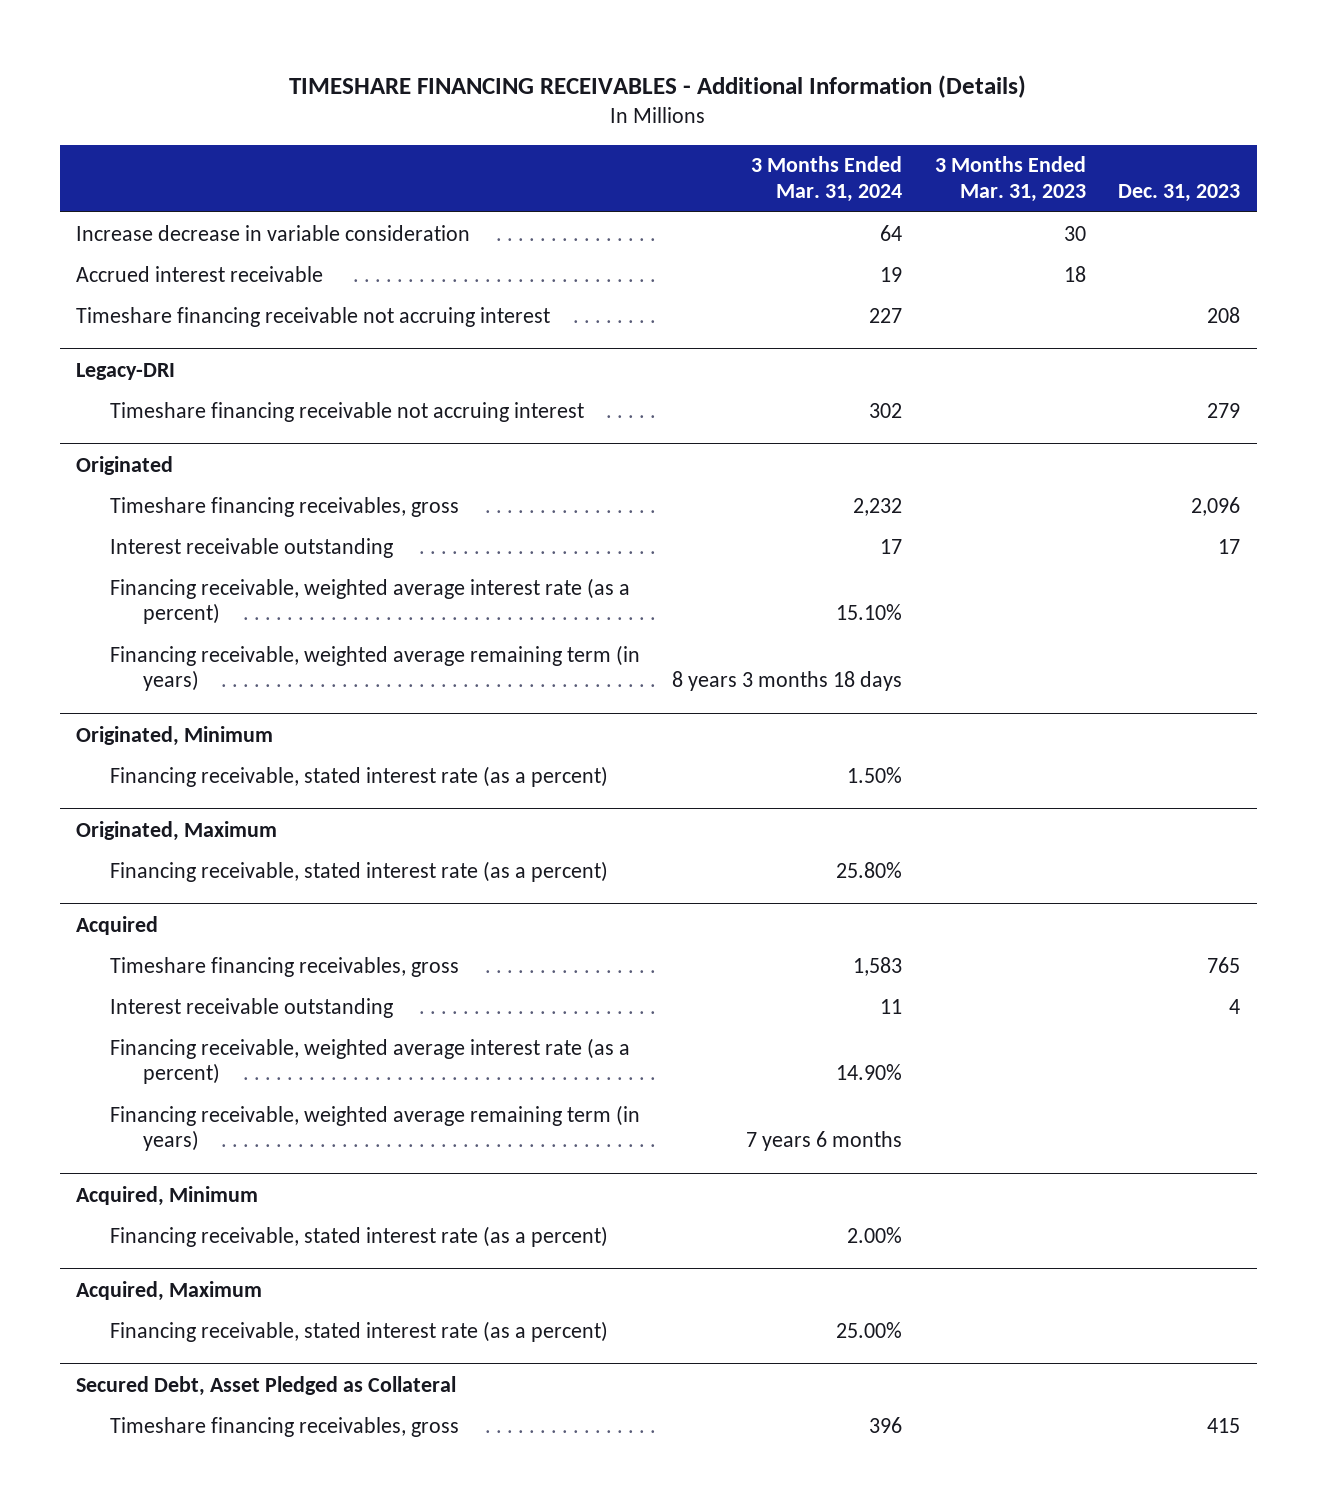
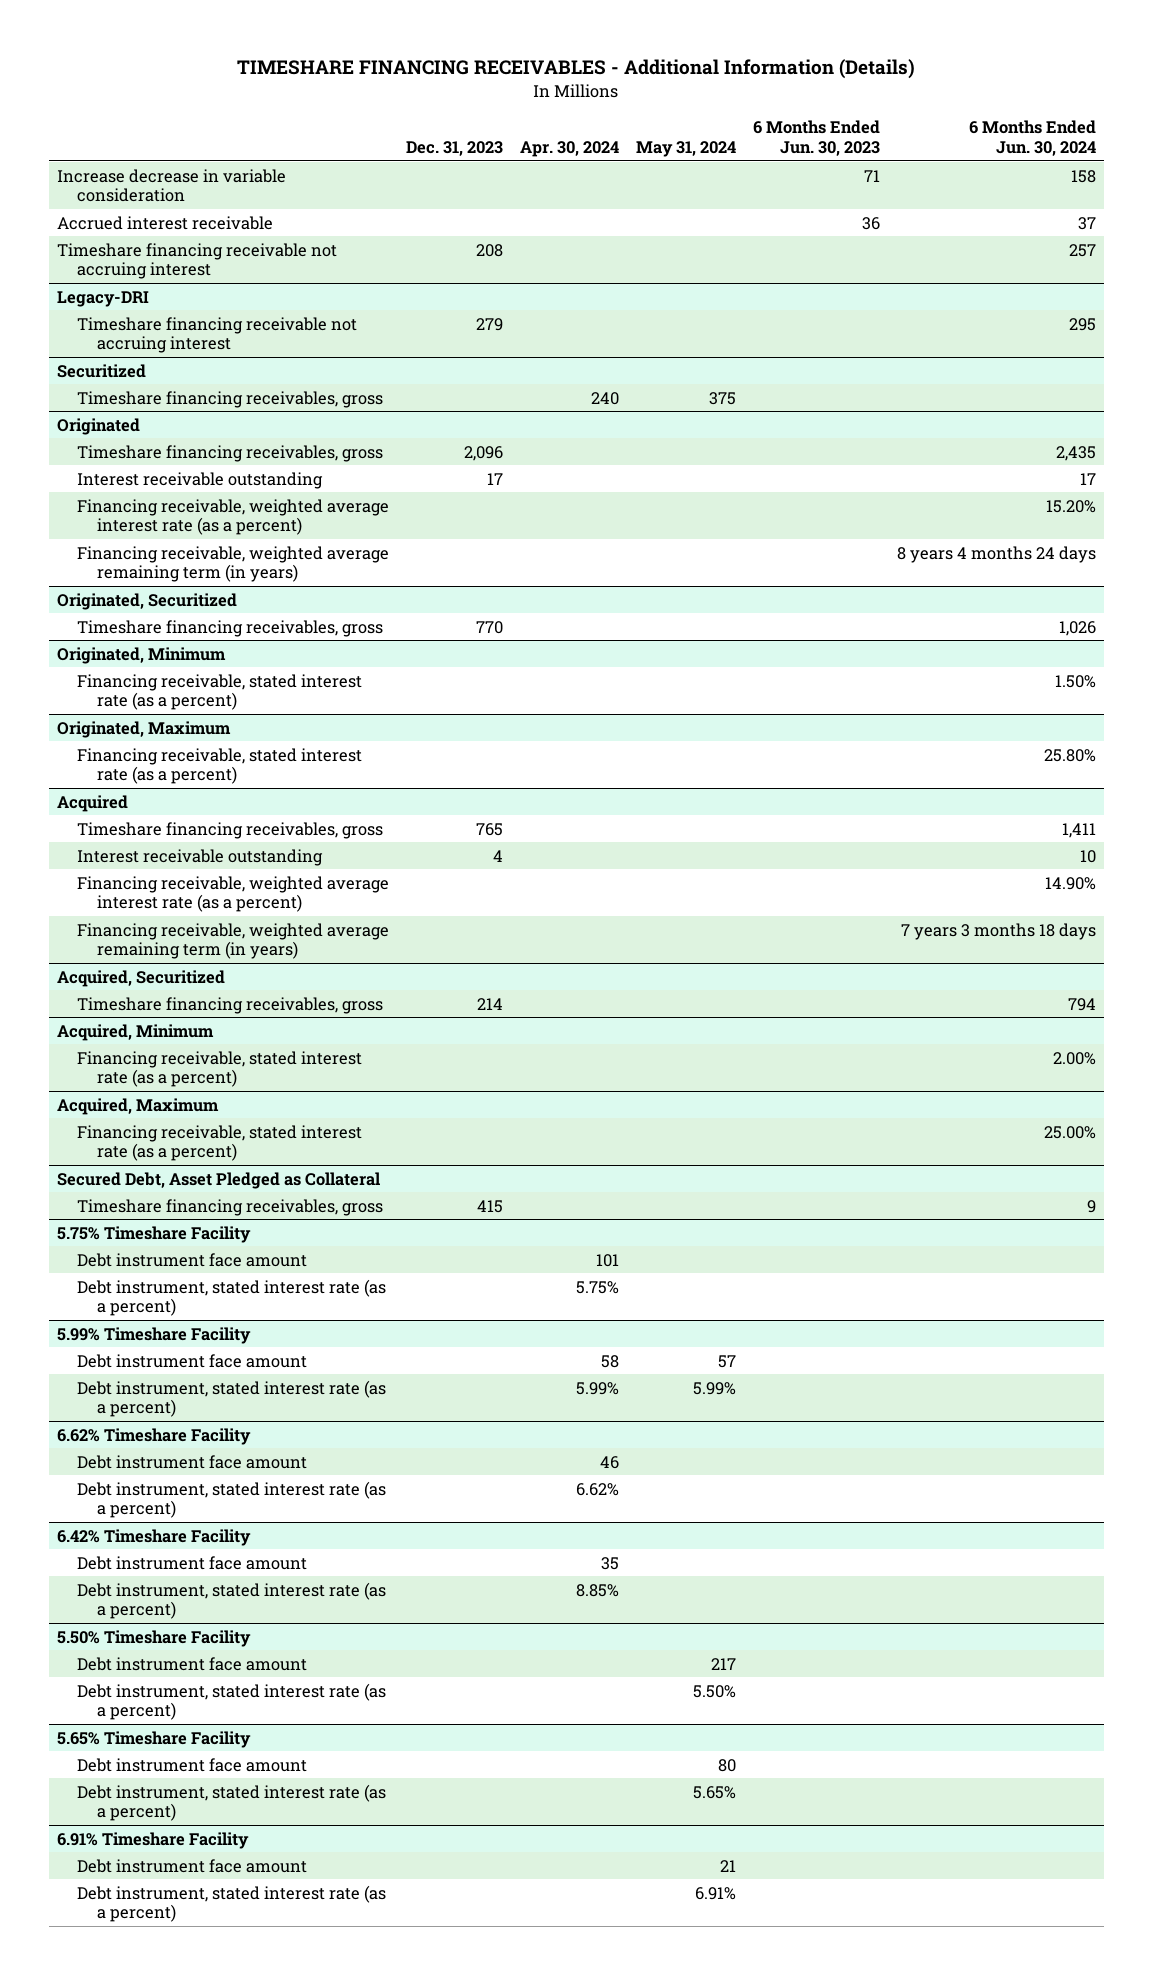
[751,156,903,203] 3 Months Ended Mar. 31, 2024 -> none
[934,156,1086,203] 3 Months Ended Mar. 31, 2023 -> none
none -> [519,141,619,158] Apr. 30, 2024
none -> [635,141,736,158] May 31, 2024
none -> [752,120,880,157] 6 Months Ended Jun. 30, 2023
none -> [968,120,1096,157] 6 Months Ended Jun. 30, 2024
none -> [57,363,147,378] Securitized
none -> [77,390,384,408] Timeshare financing receivables, gross
none -> [57,592,238,610] Originated, Securitized
none -> [77,619,384,637] Timeshare financing receivables, gross
none -> [57,969,226,987] Acquired, Securitized
none -> [77,996,384,1014] Timeshare financing receivables, gross
none -> [57,1225,252,1243] 5.75% Timeshare Facility
none -> [77,1252,308,1267] Debt instrument face amount
none -> [77,1278,387,1317] Debt instrument, stated interest rate (as a percent)
none -> [57,1326,252,1344] 5.99% Timeshare Facility
none -> [77,1353,308,1368] Debt instrument face amount
none -> [77,1379,387,1418] Debt instrument, stated interest rate (as a percent)
none -> [57,1427,252,1445] 6.62% Timeshare Facility
none -> [77,1454,308,1469] Debt instrument face amount
none -> [77,1480,387,1519] Debt instrument, stated interest rate (as a percent)
none -> [57,1528,252,1546] 6.42% Timeshare Facility
none -> [77,1555,308,1570] Debt instrument face amount
none -> [77,1581,387,1620] Debt instrument, stated interest rate (as a percent)
none -> [57,1629,252,1647] 5.50% Timeshare Facility
none -> [77,1656,308,1671] Debt instrument face amount
none -> [77,1682,387,1721] Debt instrument, stated interest rate (as a percent)
none -> [57,1730,252,1748] 5.65% Timeshare Facility
none -> [77,1757,308,1772] Debt instrument face amount
none -> [77,1783,387,1822] Debt instrument, stated interest rate (as a percent)
none -> [57,1831,250,1849] 6.91% Timeshare Facility
none -> [77,1858,308,1873] Debt instrument face amount
none -> [77,1884,387,1923] Debt instrument, stated interest rate (as a percent)

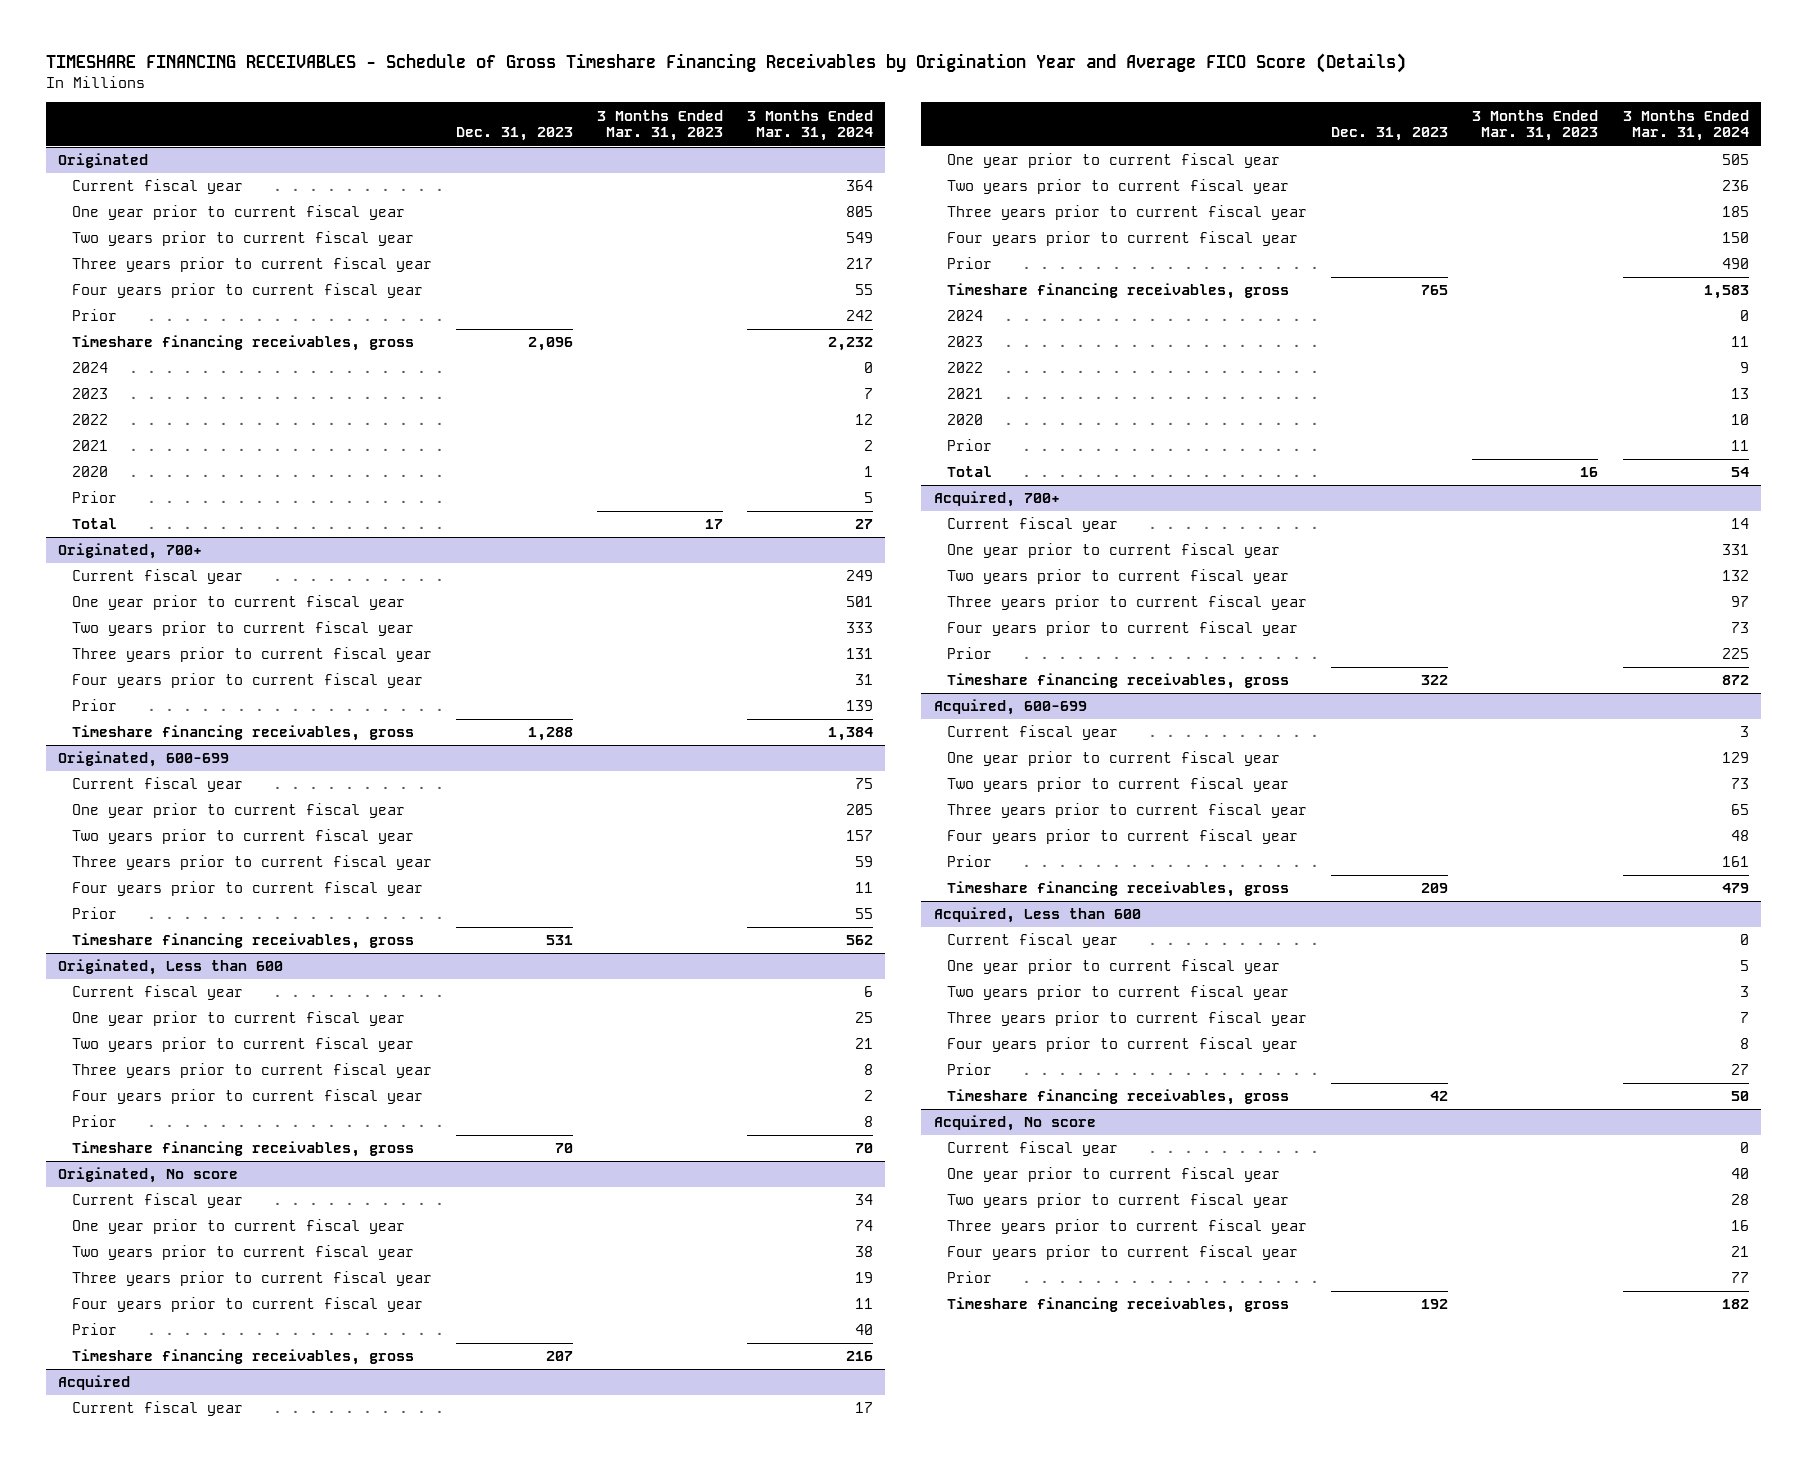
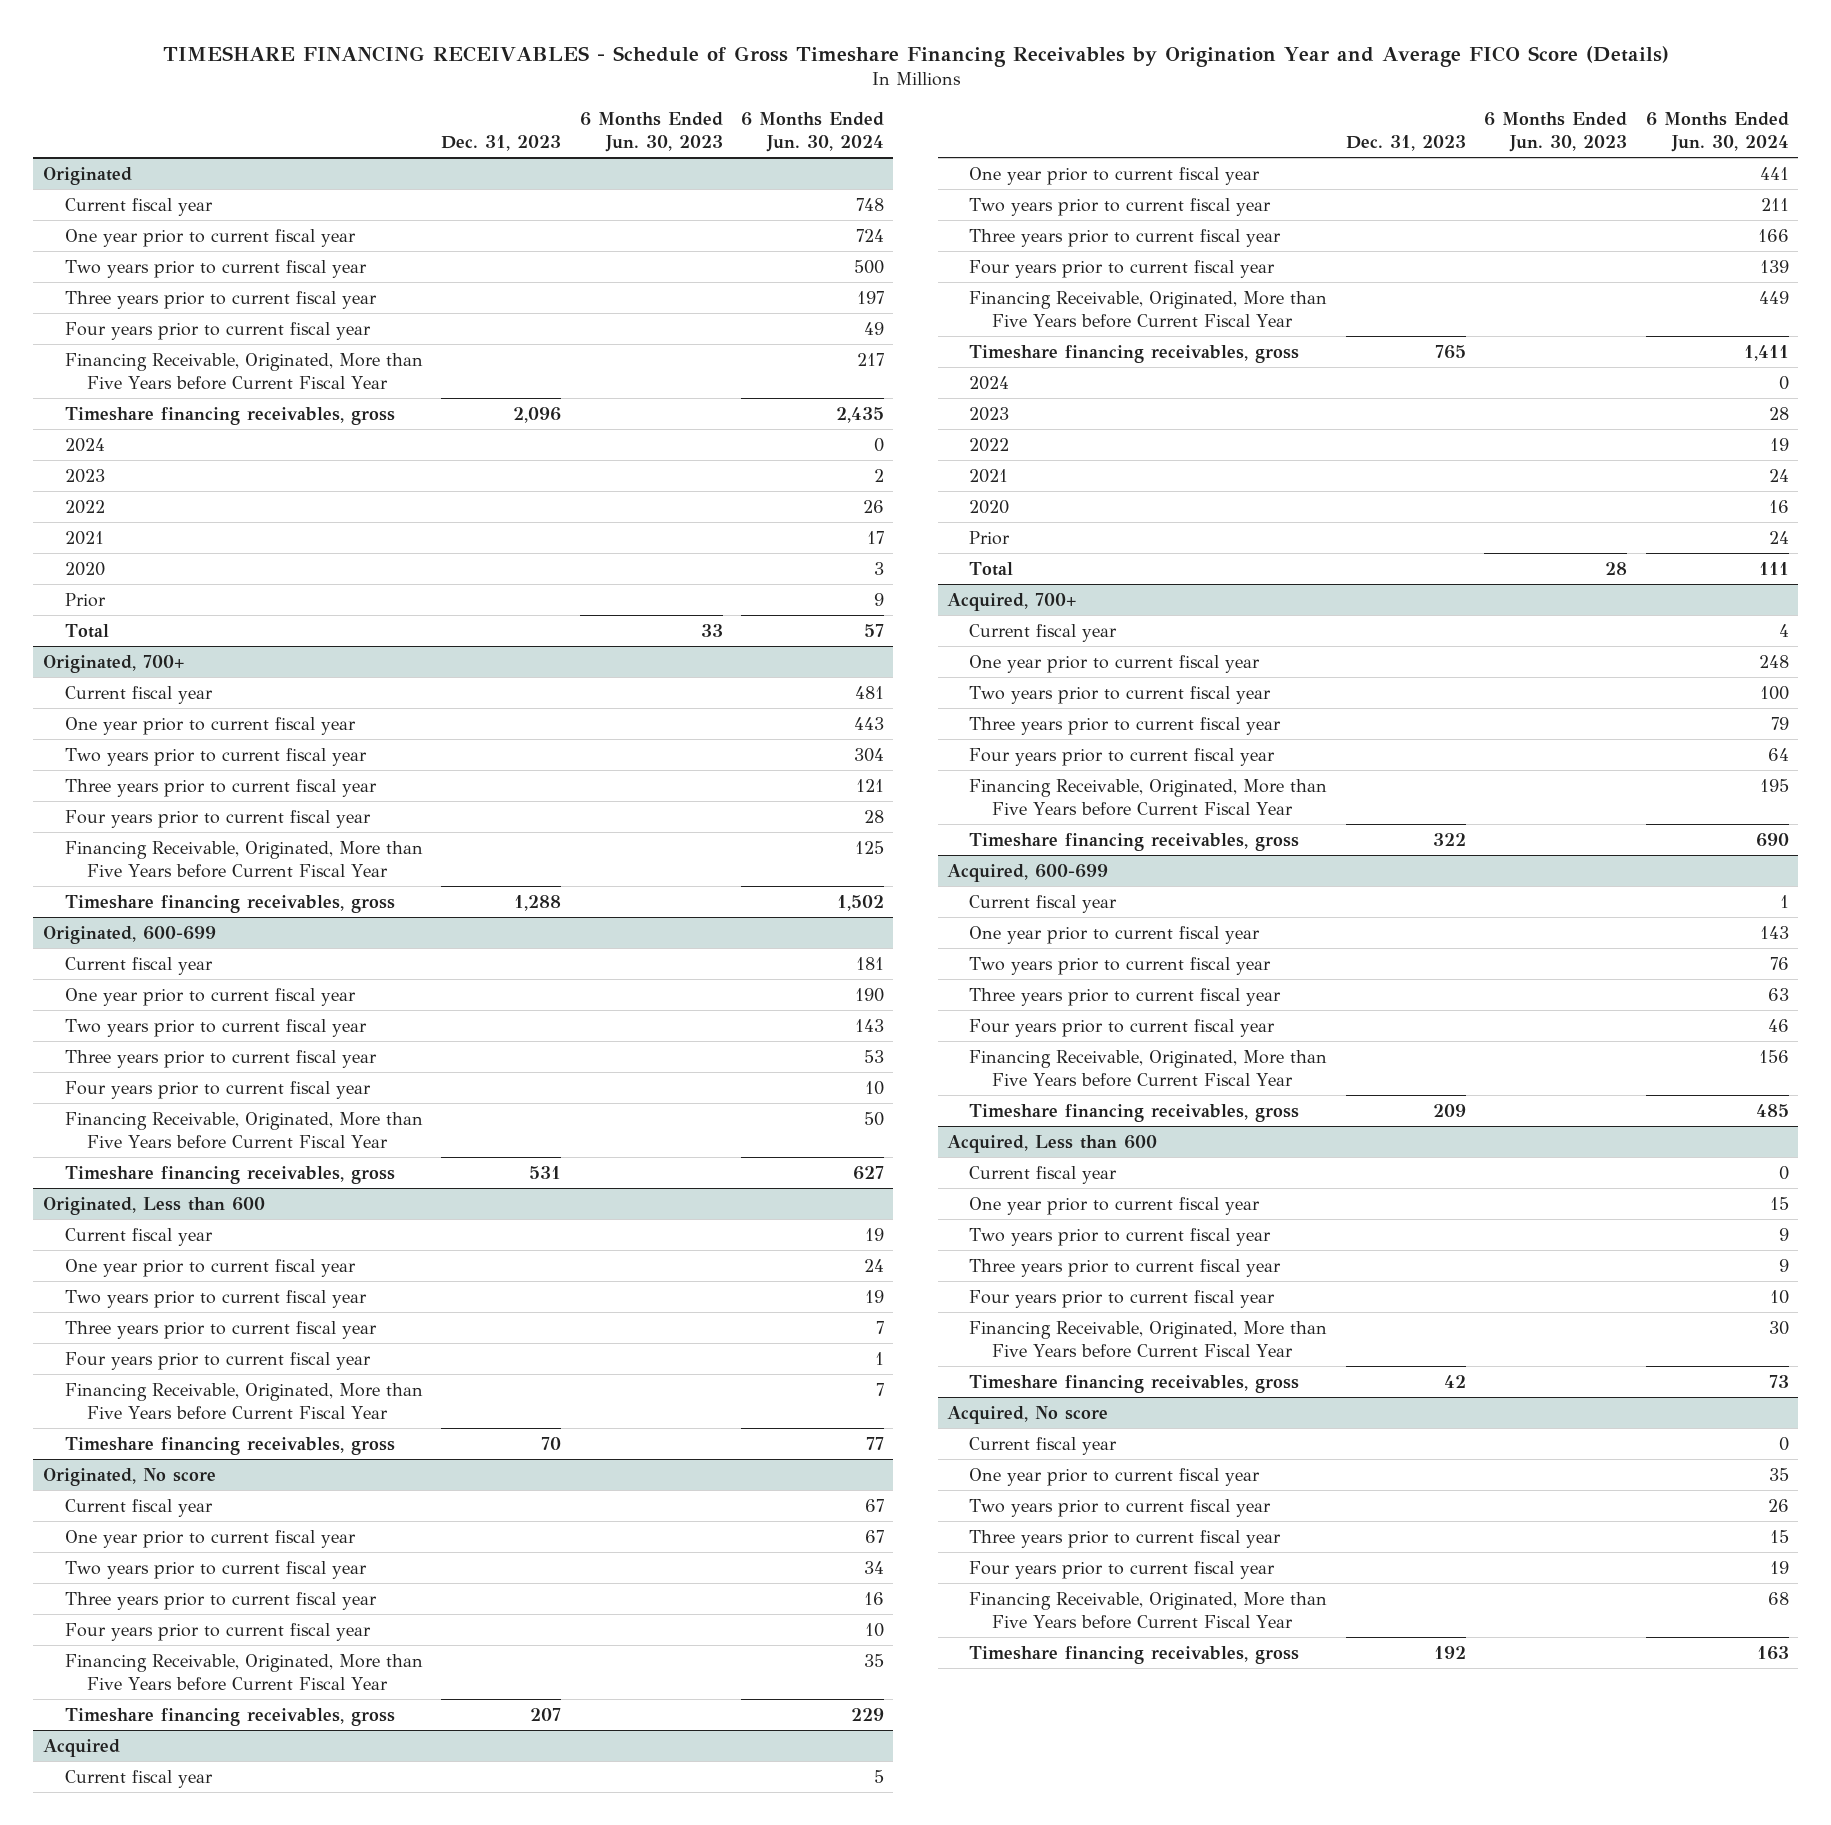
[597,109,724,142] 3 Months Ended Mar. 31, 2023 -> none
[747,109,874,142] 3 Months Ended Mar. 31, 2024 -> none
none -> [579,111,723,153] 6 Months Ended Jun. 30, 2023
none -> [741,111,885,153] 6 Months Ended Jun. 30, 2024
[71,309,117,322] Prior -> [64,352,423,390] Financing Receivable, Originated, More than Five Years before Current Fiscal Year
[71,699,117,712] Prior -> [64,840,423,878] Financing Receivable, Originated, More than Five Years before Current Fiscal Year
[71,907,117,920] Prior -> [64,1111,423,1149] Financing Receivable, Originated, More than Five Years before Current Fiscal Year
[71,1115,117,1128] Prior -> [64,1382,423,1420] Financing Receivable, Originated, More than Five Years before Current Fiscal Year
[71,1323,117,1336] Prior -> [64,1653,423,1691] Financing Receivable, Originated, More than Five Years before Current Fiscal Year
[947,257,993,270] Prior -> [969,290,1328,328] Financing Receivable, Originated, More than Five Years before Current Fiscal Year
[947,647,993,660] Prior -> [969,778,1328,816] Financing Receivable, Originated, More than Five Years before Current Fiscal Year
[947,855,993,868] Prior -> [969,1049,1328,1087] Financing Receivable, Originated, More than Five Years before Current Fiscal Year
[947,1063,993,1076] Prior -> [969,1320,1328,1358] Financing Receivable, Originated, More than Five Years before Current Fiscal Year
[947,1271,993,1284] Prior -> [969,1591,1328,1629] Financing Receivable, Originated, More than Five Years before Current Fiscal Year

